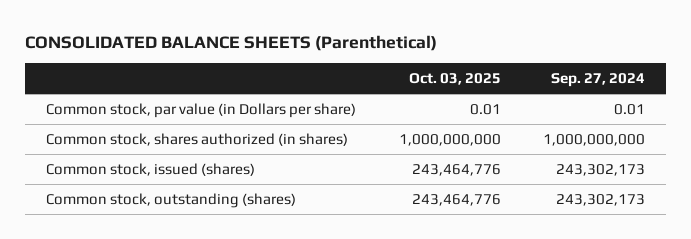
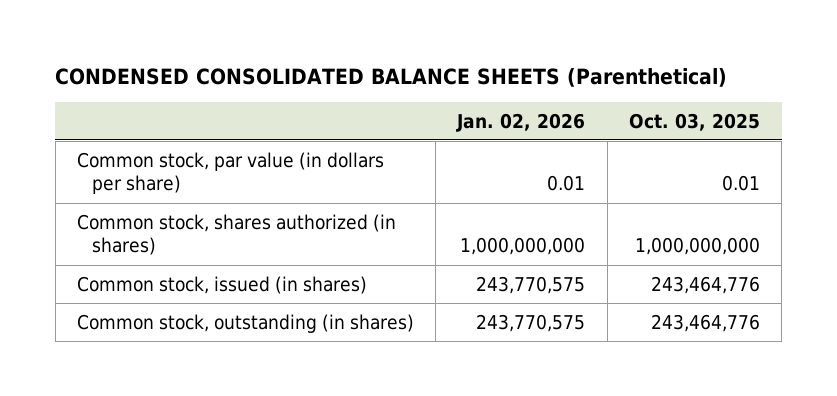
[24,35,437,52] CONSOLIDATED BALANCE SHEETS (Parenthetical) -> [55,67,728,87] CONDENSED CONSOLIDATED BALANCE SHEETS (Parenthetical)
[551,73,646,88] Sep. 27, 2024 -> none
none -> [456,112,586,132] Jan. 02, 2026
[45,103,356,119] Common stock, par value (in Dollars per share) -> [76,151,384,195] Common stock, par value (in dollars per share)
[45,163,255,177] Common stock, issued (shares) -> [76,275,367,294] Common stock, issued (in shares)
[45,193,296,209] Common stock, outstanding (shares) -> [76,313,414,333] Common stock, outstanding (in shares)

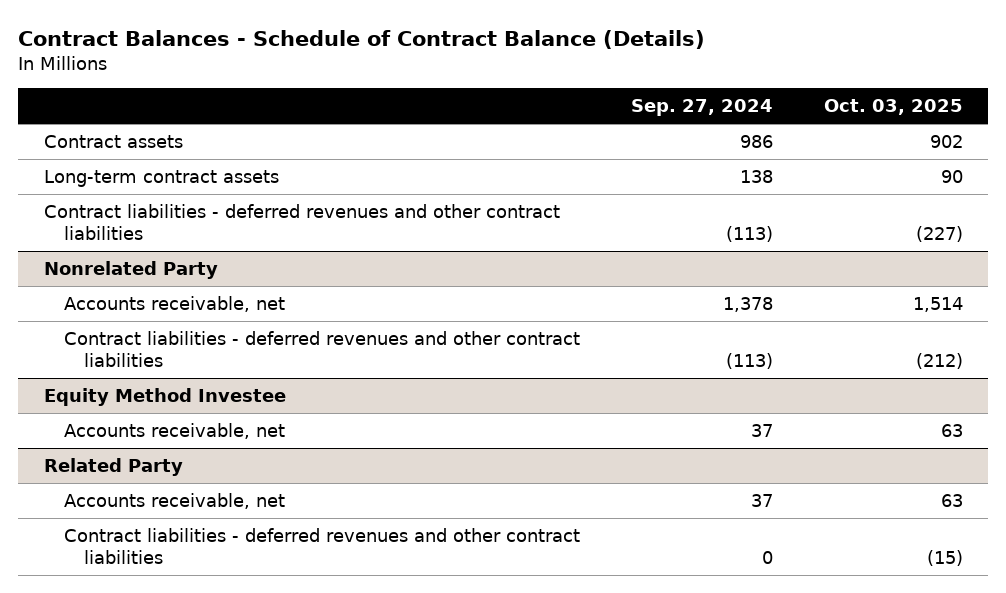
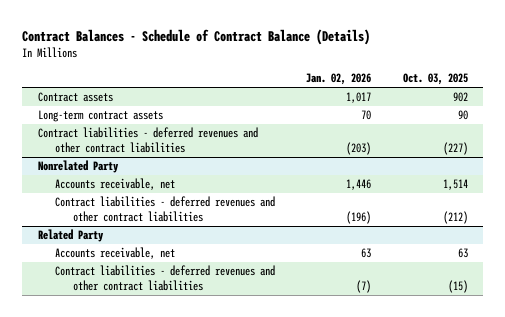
[630,98,773,116] Sep. 27, 2024 -> none
none -> [306,73,372,86] Jan. 02, 2026
[43,388,286,407] Equity Method Investee -> none
[63,423,285,440] Accounts receivable, net -> none

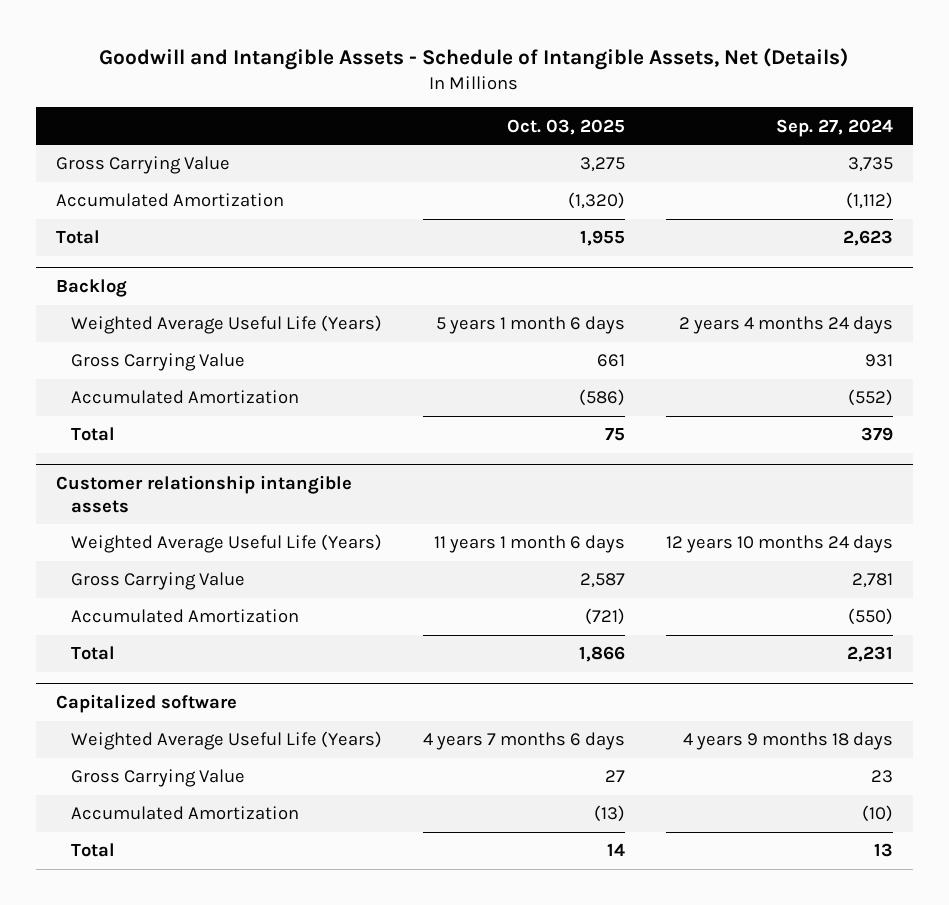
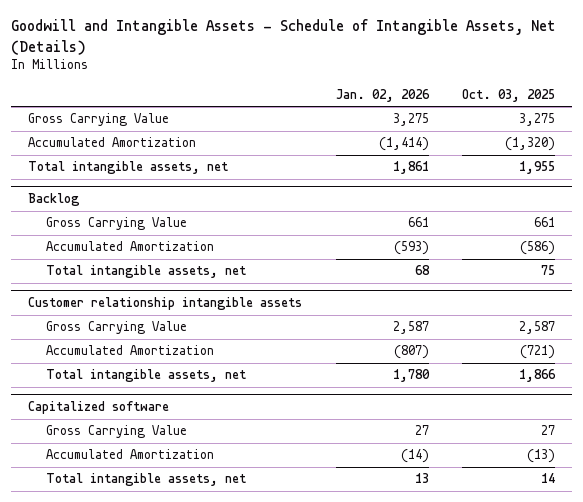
[775,118,893,137] Sep. 27, 2024 -> none
none -> [335,89,430,103] Jan. 02, 2026
[55,230,100,245] Total -> [27,161,228,175] Total intangible assets, net
[71,315,383,335] Weighted Average Useful Life (Years) -> none
[71,427,116,442] Total -> [46,265,247,279] Total intangible assets, net
[71,534,383,554] Weighted Average Useful Life (Years) -> none
[71,646,116,661] Total -> [46,369,247,383] Total intangible assets, net
[71,731,383,751] Weighted Average Useful Life (Years) -> none
[71,843,116,858] Total -> [46,473,247,487] Total intangible assets, net

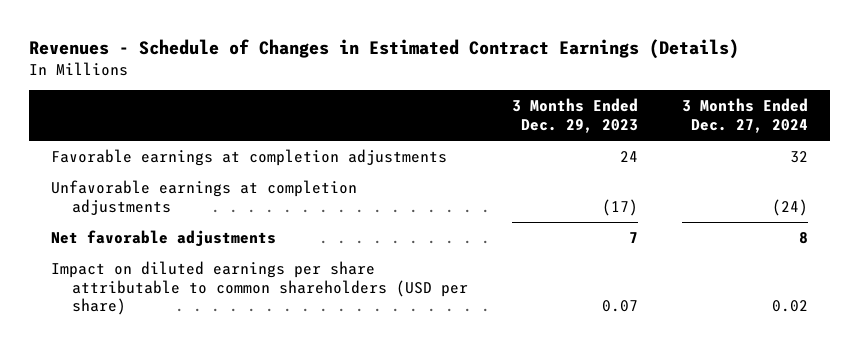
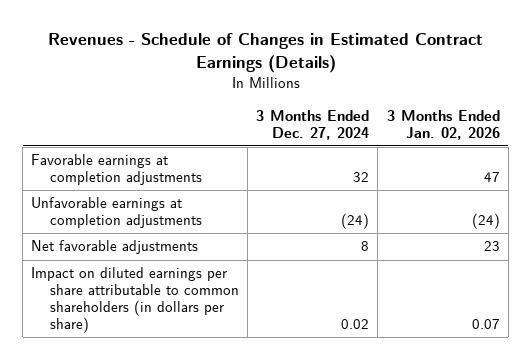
[512,98,639,133] 3 Months Ended Dec. 29, 2023 -> none
none -> [386,109,500,140] 3 Months Ended Jan. 02, 2026
[51,261,469,316] Impact on diluted earnings per share attributable to common shareholders (USD per share) -> [31,267,239,334] Impact on diluted earnings per share attributable to common shareholders (in dollars per share)

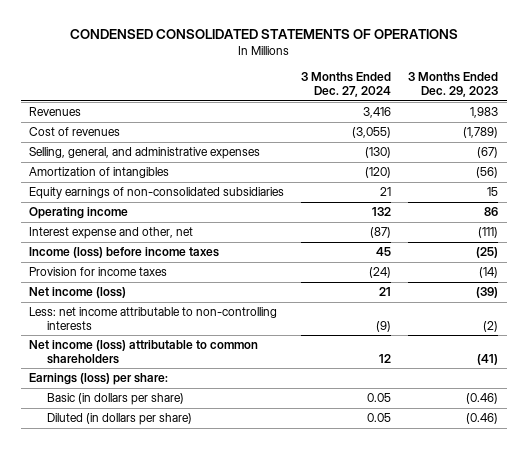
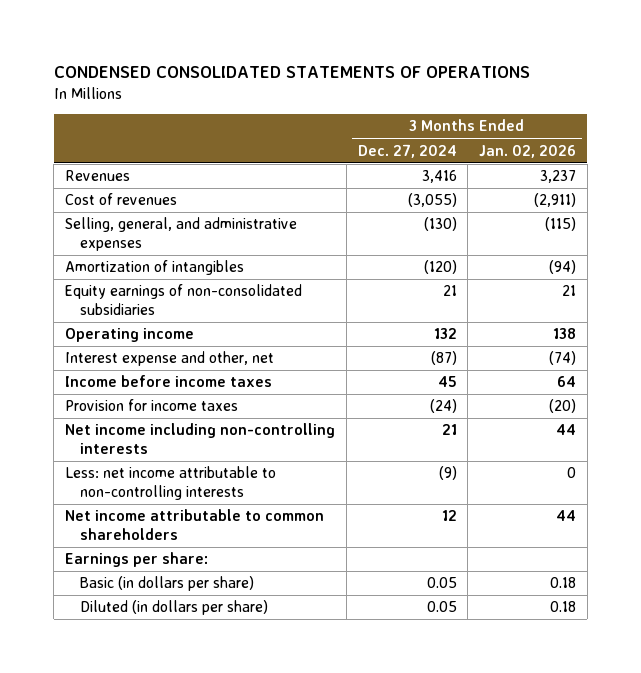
[408,72,499,98] 3 Months Ended Dec. 29, 2023 -> none
none -> [479,144,577,158] Jan. 02, 2026
[29,247,220,259] Income (loss) before income taxes -> [65,375,273,388] Income before income taxes
[29,287,127,299] Net income (loss) -> [65,423,336,454] Net income including non-controlling interests
[29,340,259,364] Net income (loss) attributable to common shareholders -> [65,509,325,540] Net income attributable to common shareholders
[29,373,169,386] Earnings (loss) per share: -> [65,552,209,568] Earnings per share:

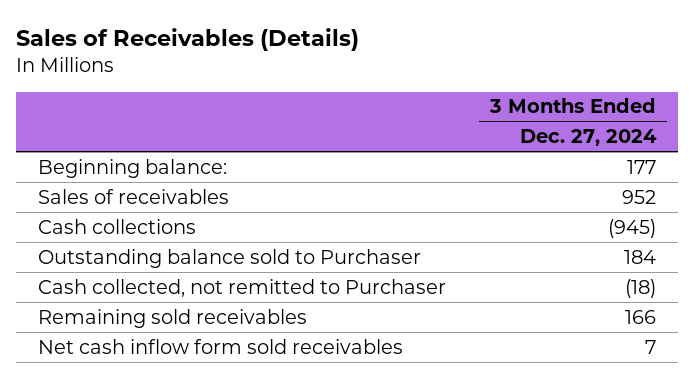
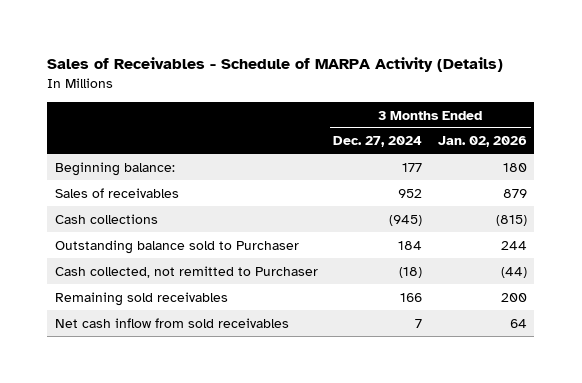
[16,28,360,52] Sales of Receivables (Details) -> [47,57,504,73] Sales of Receivables - Schedule of MARPA Activity (Details)
none -> [437,136,527,148] Jan. 02, 2026
[38,338,404,354] Net cash inflow form sold receivables -> [55,317,290,328] Net cash inflow from sold receivables

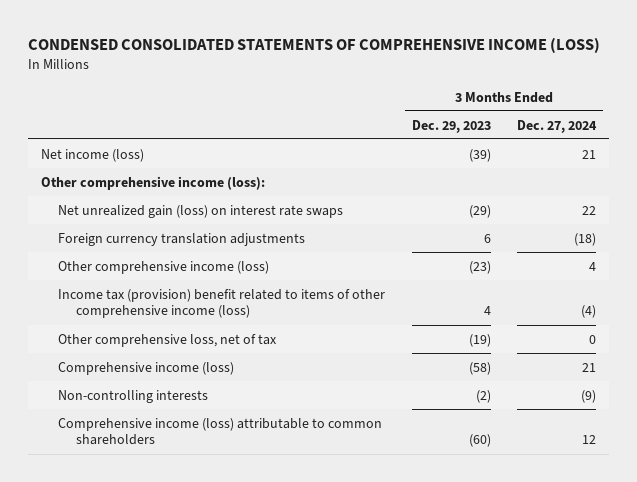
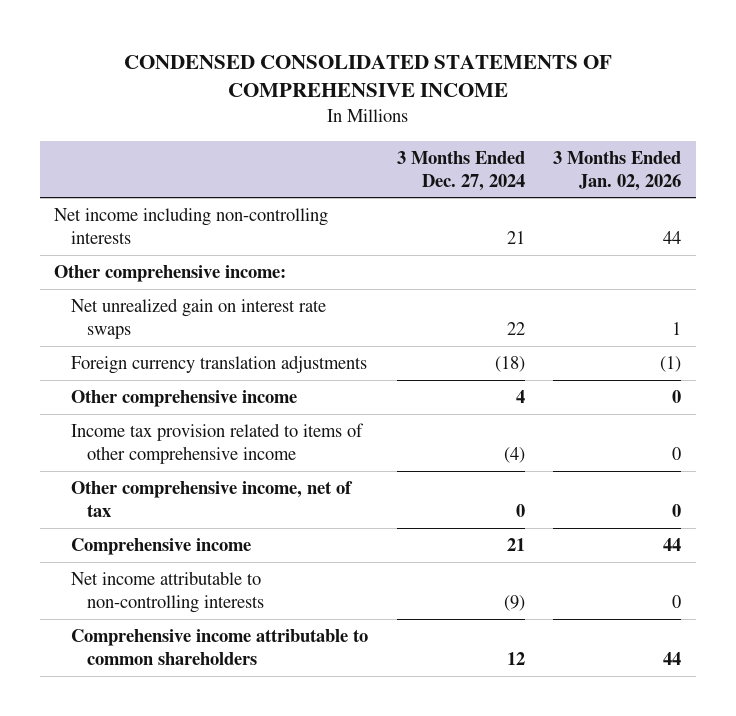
[27,36,600,53] CONDENSED CONSOLIDATED STATEMENTS OF COMPREHENSIVE INCOME (LOSS) -> [123,54,612,98] CONDENSED CONSOLIDATED STATEMENTS OF COMPREHENSIVE INCOME
[411,119,491,133] Dec. 29, 2023 -> none
none -> [553,150,682,191] 3 Months Ended Jan. 02, 2026
[40,148,144,162] Net income (loss) -> [54,207,329,244] Net income including non-controlling interests
[40,175,265,190] Other comprehensive income (loss): -> [54,265,287,283] Other comprehensive income:
[58,204,344,218] Net unrealized gain (loss) on interest rate swaps -> [70,298,326,339] Net unrealized gain on interest rate swaps
[58,260,270,274] Other comprehensive income (loss) -> [70,390,297,408] Other comprehensive income
[58,288,386,319] Income tax (provision) benefit related to items of other comprehensive income (loss) -> [70,423,364,464] Income tax provision related to items of other comprehensive income
[58,333,278,347] Other comprehensive loss, net of tax -> [70,481,353,517] Other comprehensive income, net of tax
[58,361,235,375] Comprehensive income (loss) -> [70,538,251,556] Comprehensive income
[58,389,209,403] Non-controlling interests -> [70,571,264,613] Net income attributable to non-controlling interests
[58,417,383,446] Comprehensive income (loss) attributable to common shareholders -> [70,629,368,665] Comprehensive income attributable to common shareholders

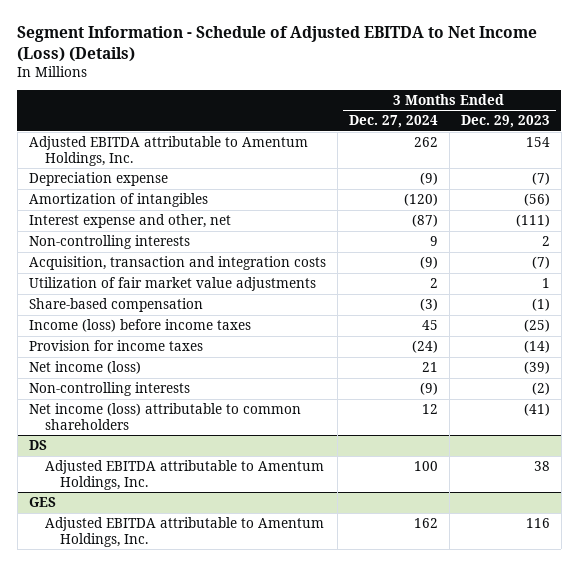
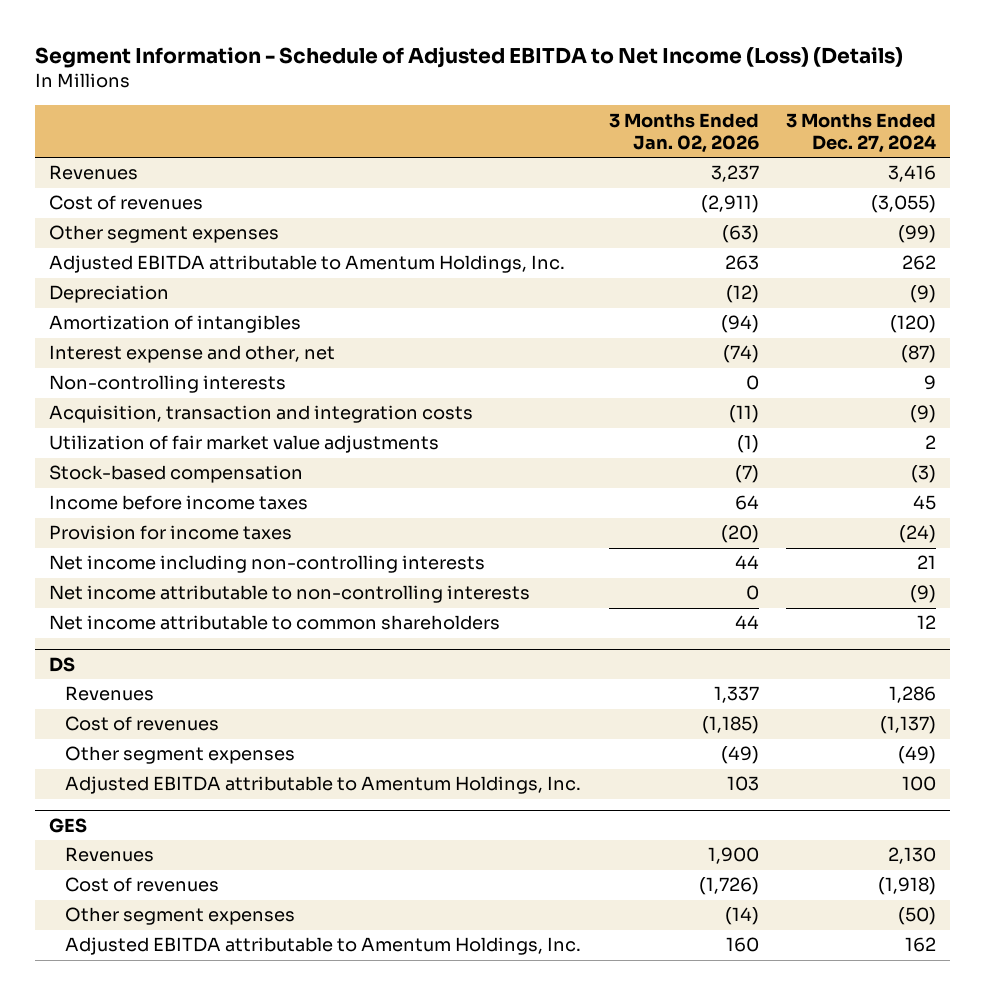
[460,115,550,129] Dec. 29, 2023 -> none
none -> [608,112,759,153] 3 Months Ended Jan. 02, 2026
none -> [48,165,138,181] Revenues
none -> [48,195,203,211] Cost of revenues
none -> [48,225,279,244] Other segment expenses
[28,172,168,187] Depreciation expense -> [48,285,169,304] Depreciation
[28,298,203,313] Share-based compensation -> [48,465,303,484] Stock-based compensation
[28,319,251,333] Income (loss) before income taxes -> [48,495,308,511] Income before income taxes
[28,361,141,375] Net income (loss) -> [48,555,485,574] Net income including non-controlling interests
[28,382,190,397] Non-controlling interests -> [48,585,530,604] Net income attributable to non-controlling interests
[28,403,301,430] Net income (loss) attributable to common shareholders -> [48,615,500,631] Net income attributable to common shareholders
none -> [65,686,155,702] Revenues
none -> [65,716,220,732] Cost of revenues
none -> [65,746,296,765] Other segment expenses
none -> [65,847,155,863] Revenues
none -> [65,877,220,893] Cost of revenues
none -> [65,907,296,926] Other segment expenses

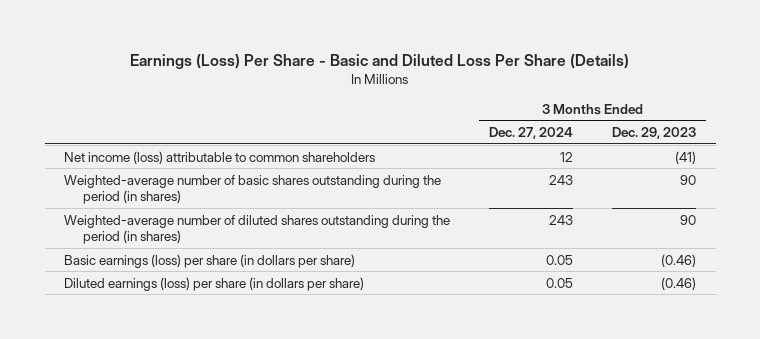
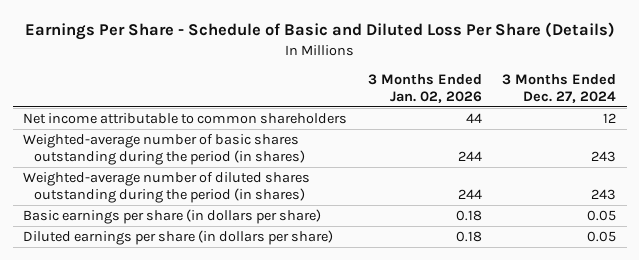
[130,53,630,69] Earnings (Loss) Per Share - Basic and Diluted Loss Per Share (Details) -> [24,22,615,41] Earnings Per Share - Schedule of Basic and Diluted Loss Per Share (Details)
[612,126,697,139] Dec. 29, 2023 -> none
none -> [367,74,482,104] 3 Months Ended Jan. 02, 2026
[64,150,376,164] Net income (loss) attributable to common shareholders -> [23,113,348,125] Net income attributable to common shareholders
[64,253,356,268] Basic earnings (loss) per share (in dollars per share) -> [23,209,322,225] Basic earnings per share (in dollars per share)
[64,276,365,291] Diluted earnings (loss) per share (in dollars per share) -> [23,230,334,246] Diluted earnings per share (in dollars per share)

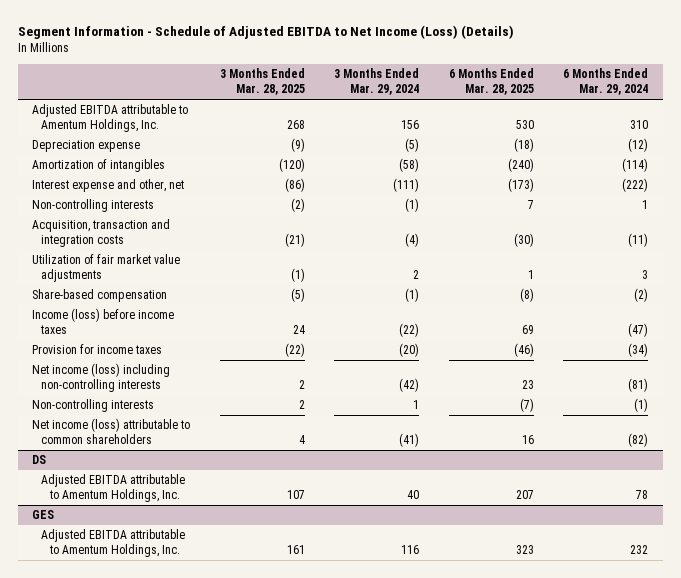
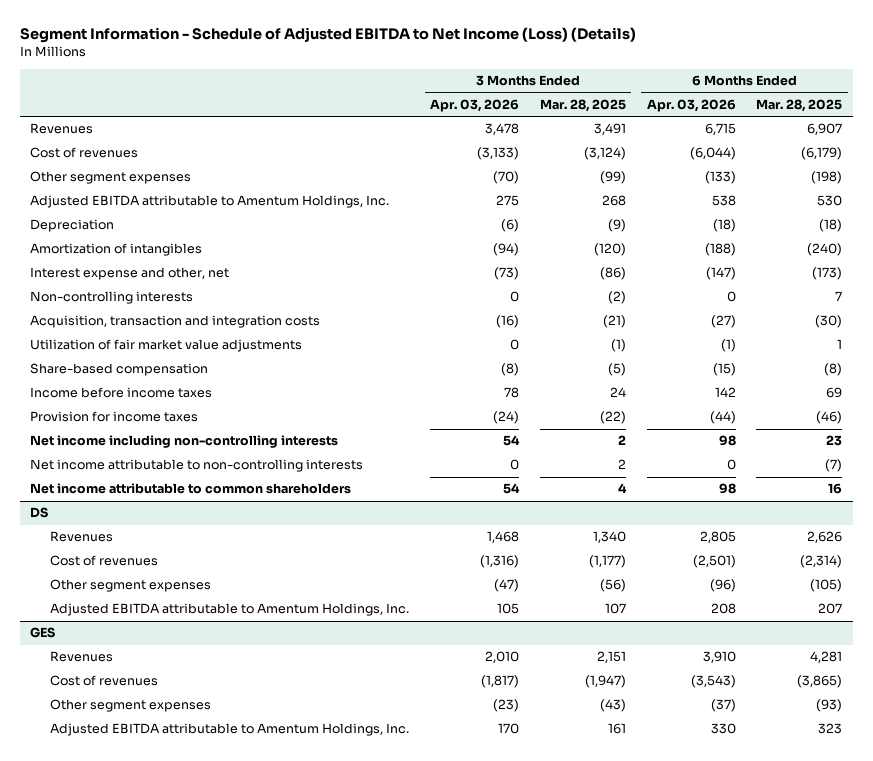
[334,68,420,96] 3 Months Ended Mar. 29, 2024 -> none
[563,68,649,96] 6 Months Ended Mar. 29, 2024 -> none
none -> [429,98,519,112] Apr. 03, 2026
none -> [646,98,736,112] Apr. 03, 2026
none -> [30,123,94,135] Revenues
none -> [30,147,139,159] Cost of revenues
none -> [30,171,192,185] Other segment expenses
[32,140,141,153] Depreciation expense -> [30,219,115,233] Depreciation
[32,308,175,335] Income (loss) before income taxes -> [30,387,213,399] Income before income taxes
[32,363,171,393] Net income (loss) including non-controlling interests -> [30,435,339,449] Net income including non-controlling interests
[32,399,155,413] Non-controlling interests -> [30,459,364,473] Net income attributable to non-controlling interests
[32,418,191,445] Net income (loss) attributable to common shareholders -> [30,483,352,495] Net income attributable to common shareholders
none -> [49,531,113,543] Revenues
none -> [49,555,158,567] Cost of revenues
none -> [49,579,211,593] Other segment expenses
none -> [49,651,113,663] Revenues
none -> [49,675,158,687] Cost of revenues
none -> [49,699,211,713] Other segment expenses

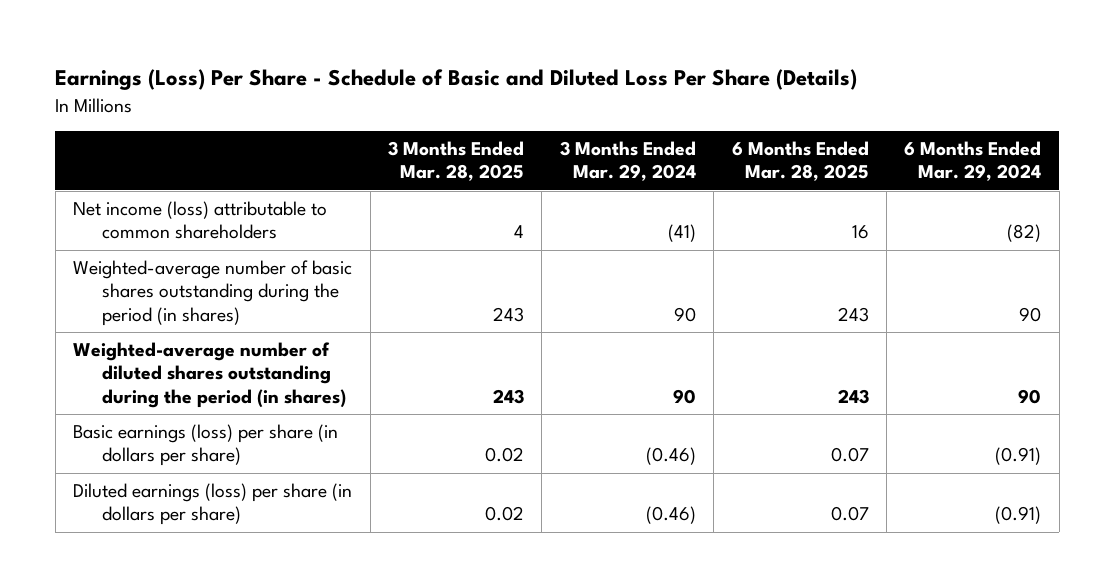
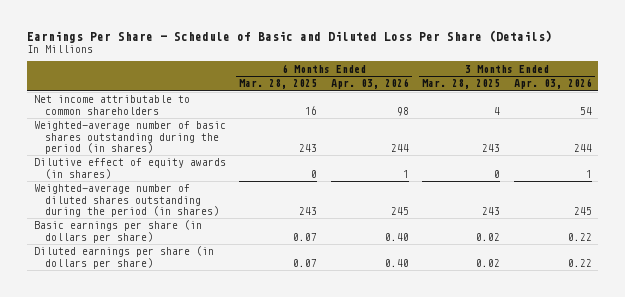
[55,69,858,91] Earnings (Loss) Per Share - Schedule of Basic and Diluted Loss Per Share (Details) -> [27,29,553,43] Earnings Per Share - Schedule of Basic and Diluted Loss Per Share (Details)
[559,141,696,182] 3 Months Ended Mar. 29, 2024 -> none
[904,141,1042,182] 6 Months Ended Mar. 29, 2024 -> none
none -> [330,78,409,90] Apr. 03, 2026
none -> [513,78,592,90] Apr. 03, 2026
[73,200,328,240] Net income (loss) attributable to common shareholders -> [33,95,190,115] Net income attributable to common shareholders
none -> [33,158,226,179] Dilutive effect of equity awards (in shares)
[73,423,339,467] Basic earnings (loss) per share (in dollars per share) -> [33,220,202,243] Basic earnings per share (in dollars per share)
[73,482,353,526] Diluted earnings (loss) per share (in dollars per share) -> [33,246,214,269] Diluted earnings per share (in dollars per share)

